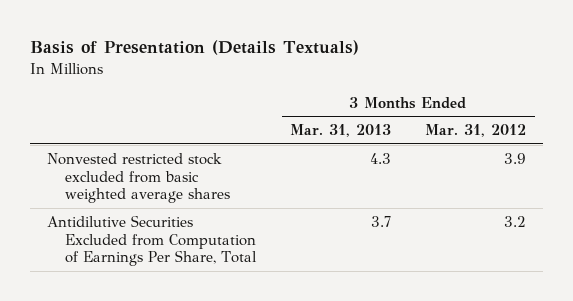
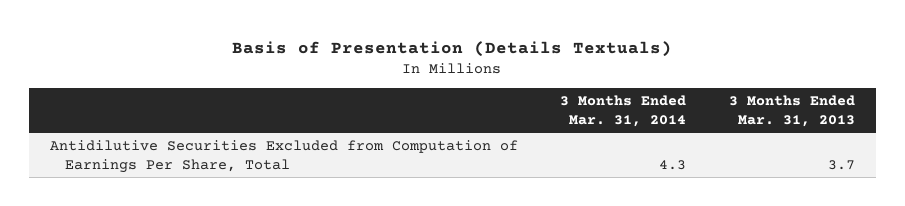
[425,124,527,138] Mar. 31, 2012 -> none
none -> [560,94,687,128] 3 Months Ended Mar. 31, 2014
[46,152,230,204] Nonvested restricted stock excluded from basic weighted average shares -> none

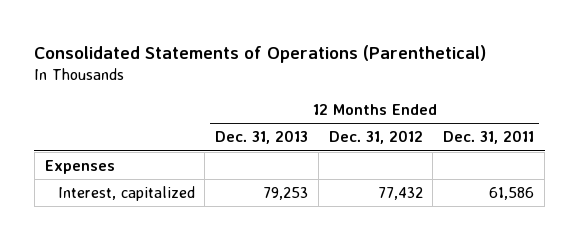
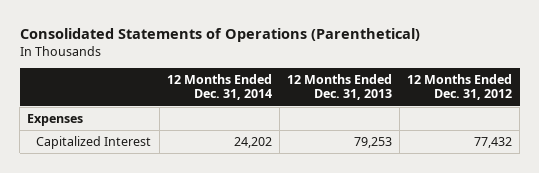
[443,130,535,145] Dec. 31, 2011 -> none
none -> [166,74,272,101] 12 Months Ended Dec. 31, 2014
[57,186,195,202] Interest, capitalized -> [36,136,152,150] Capitalized Interest

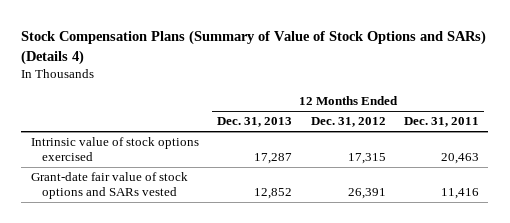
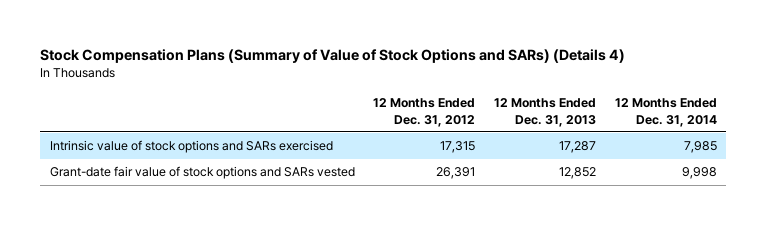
[403,117,479,128] Dec. 31, 2011 -> none
none -> [614,98,717,127] 12 Months Ended Dec. 31, 2014
[30,137,199,162] Intrinsic value of stock options exercised -> [49,140,333,154] Intrinsic value of stock options and SARs exercised

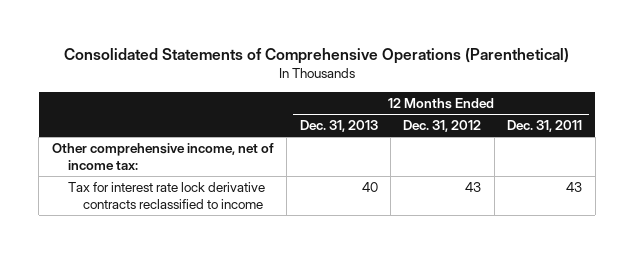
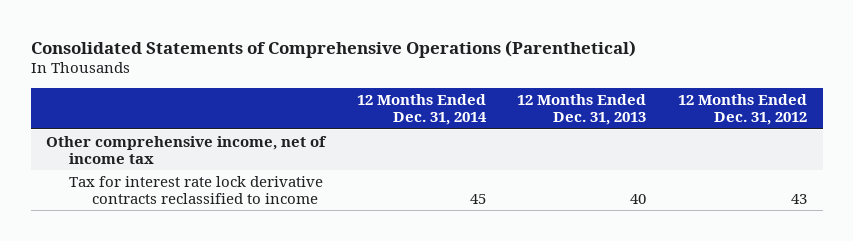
[507,119,583,132] Dec. 31, 2011 -> none
none -> [356,94,487,126] 12 Months Ended Dec. 31, 2014
[51,142,274,170] Other comprehensive income, net of income tax: -> [46,135,328,165] Other comprehensive income, net of income tax

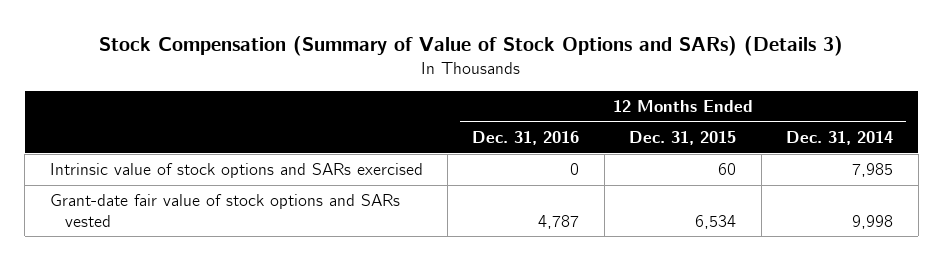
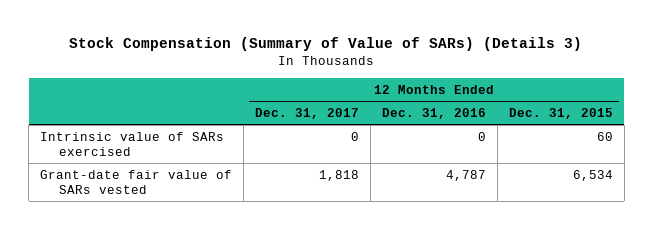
[99,36,844,57] Stock Compensation (Summary of Value of Stock Options and SARs) (Details 3) -> [69,37,583,52] Stock Compensation (Summary of Value of SARs) (Details 3)
[786,131,894,146] Dec. 31, 2014 -> none
none -> [255,107,360,119] Dec. 31, 2017
[49,163,423,179] Intrinsic value of stock options and SARs exercised -> [40,131,225,157] Intrinsic value of SARs exercised
[49,194,400,227] Grant-date fair value of stock options and SARs vested -> [40,169,233,195] Grant-date fair value of SARs vested

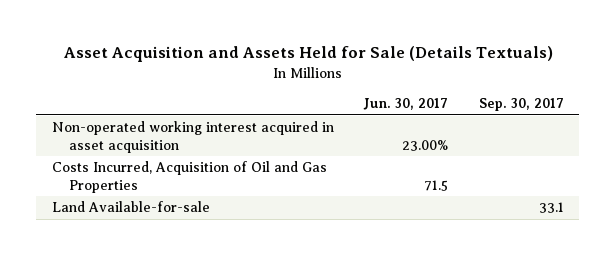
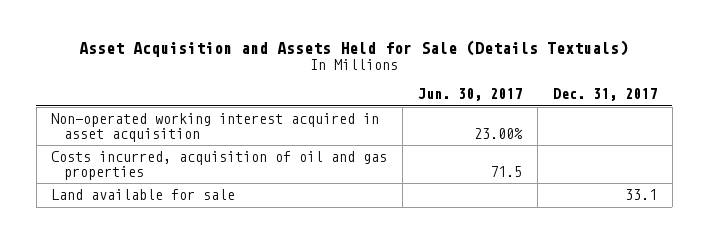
[478,98,564,112] Sep. 30, 2017 -> none
none -> [552,88,657,102] Dec. 31, 2017
[51,161,327,193] Costs Incurred, Acquisition of Oil and Gas Properties -> [51,151,388,180] Costs incurred, acquisition of oil and gas properties
[51,201,210,213] Land Available-for-sale -> [51,189,236,201] Land available for sale

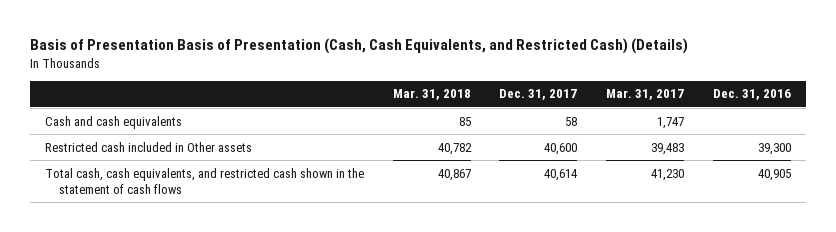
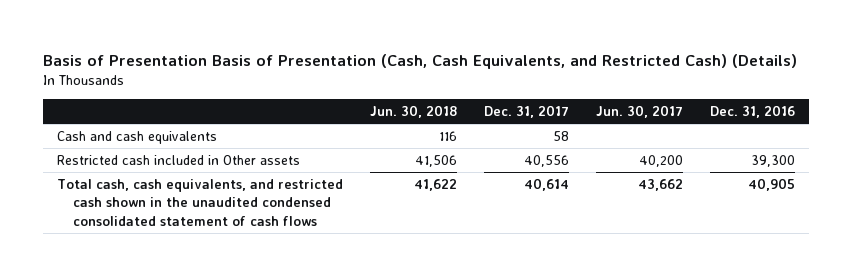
[392,89,471,101] Mar. 31, 2018 -> none
[606,89,685,101] Mar. 31, 2017 -> none
none -> [370,104,458,118] Jun. 30, 2018
none -> [596,104,684,118] Jun. 30, 2017
[544,142,578,155] 40,600 -> [524,154,570,167] 40,556
[44,167,364,194] Total cash, cash equivalents, and restricted cash shown in the statement of cash flows -> [56,178,343,226] Total cash, cash equivalents, and restricted cash shown in the unaudited condensed consolidated statement of cash flows

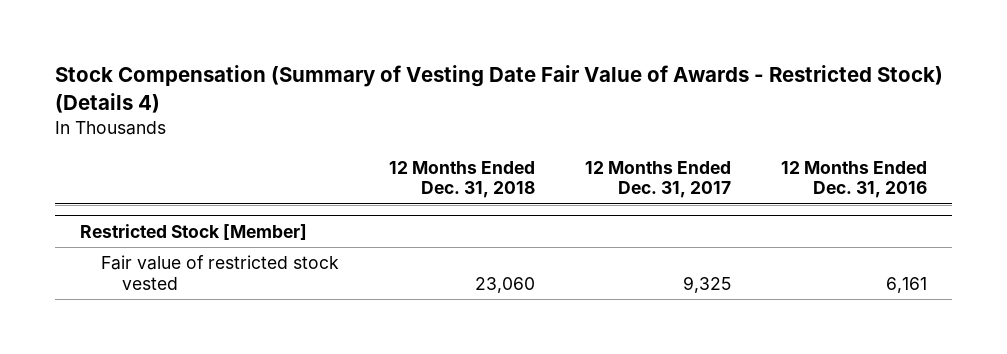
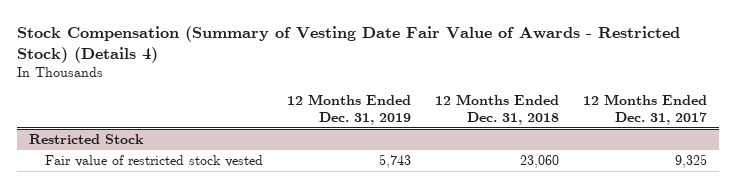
[781,160,928,199] 12 Months Ended Dec. 31, 2016 -> none
none -> [287,94,412,125] 12 Months Ended Dec. 31, 2019
[80,223,308,240] Restricted Stock [Member] -> [29,134,145,145] Restricted Stock

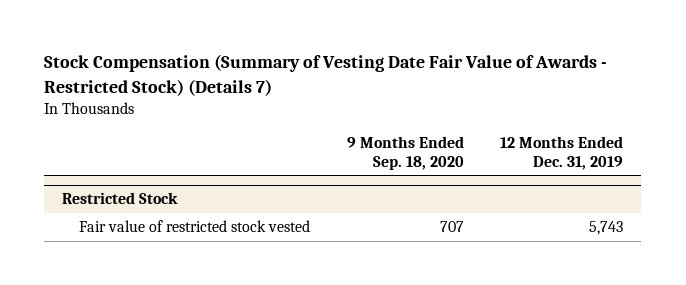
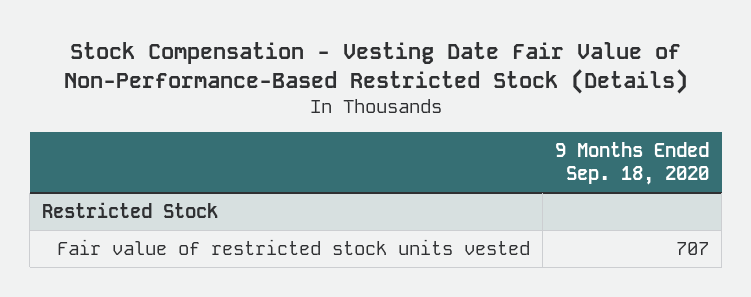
[44,54,608,96] Stock Compensation (Summary of Vesting Date Fair Value of Awards - Restricted Stock) (Details 7) -> [63,41,688,94] Stock Compensation - Vesting Date Fair Value of Non-Performance-Based Restricted Stock (Details)
[500,136,624,170] 12 Months Ended Dec. 31, 2019 -> none
[79,220,311,233] Fair value of restricted stock vested -> [57,239,531,256] Fair value of restricted stock units vested

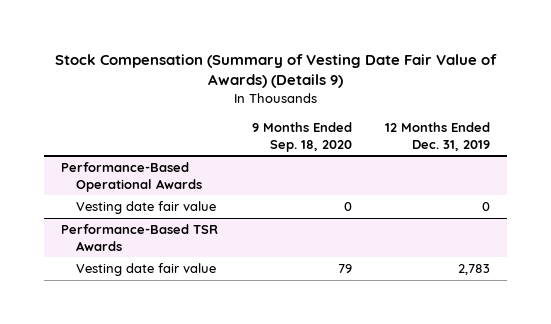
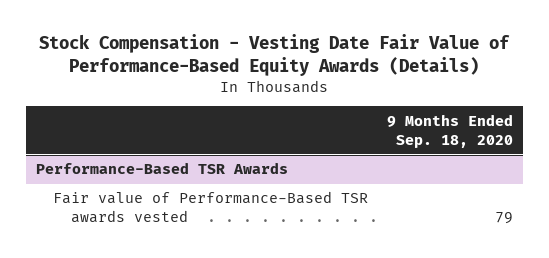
[54,53,497,89] Stock Compensation (Summary of Vesting Date Fair Value of Awards) (Details 9) -> [39,33,511,76] Stock Compensation - Vesting Date Fair Value of Performance-Based Equity Awards (Details)
[385,122,491,151] 12 Months Ended Dec. 31, 2019 -> none
[61,162,202,192] Performance-Based Operational Awards -> none
[75,201,216,215] Vesting date fair value -> none
[75,263,216,277] Vesting date fair value -> [53,191,369,224] Fair value of Performance-Based TSR awards vested

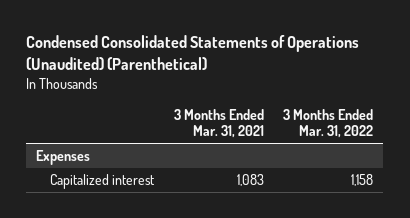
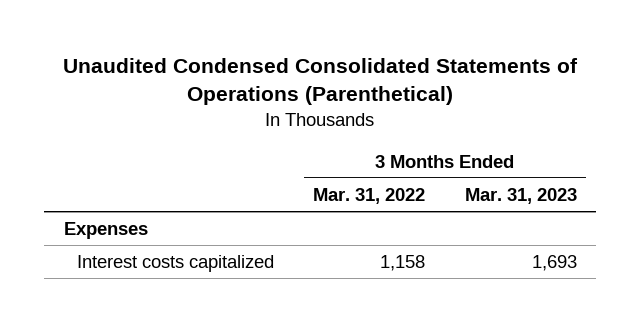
[26,34,360,70] Condensed Consolidated Statements of Operations (Unaudited) (Parenthetical) -> [63,57,579,106] Unaudited Condensed Consolidated Statements of Operations (Parenthetical)
[173,108,264,139] 3 Months Ended Mar. 31, 2021 -> none
none -> [464,187,577,204] Mar. 31, 2023
[49,174,155,190] Capitalized interest -> [77,254,275,272] Interest costs capitalized

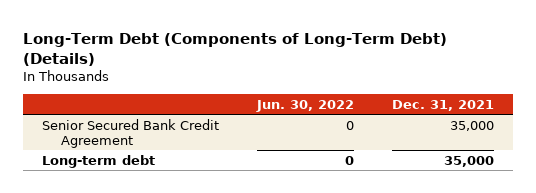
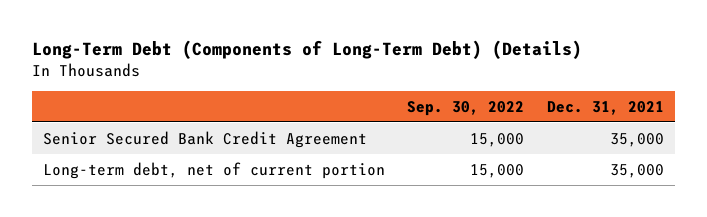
[255,100,354,113] Jun. 30, 2022 -> none
none -> [407,100,525,116] Sep. 30, 2022
[42,154,156,168] Long-term debt -> [42,161,385,179] Long-term debt, net of current portion

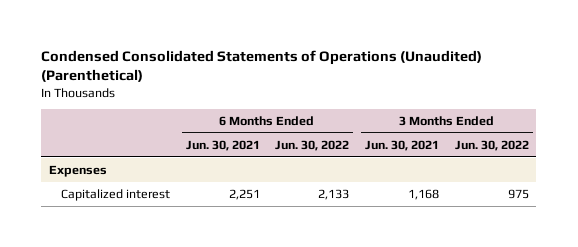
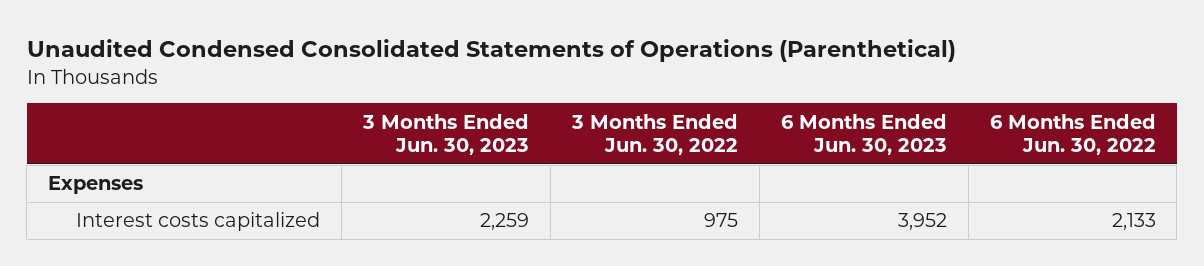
[41,49,483,82] Condensed Consolidated Statements of Operations (Unaudited) (Parenthetical) -> [26,39,956,63] Unaudited Condensed Consolidated Statements of Operations (Parenthetical)
[185,139,260,151] Jun. 30, 2021 -> none
[364,139,439,151] Jun. 30, 2021 -> none
none -> [362,113,530,155] 3 Months Ended Jun. 30, 2023
none -> [780,113,947,155] 6 Months Ended Jun. 30, 2023
[60,188,170,201] Capitalized interest -> [76,212,321,232] Interest costs capitalized

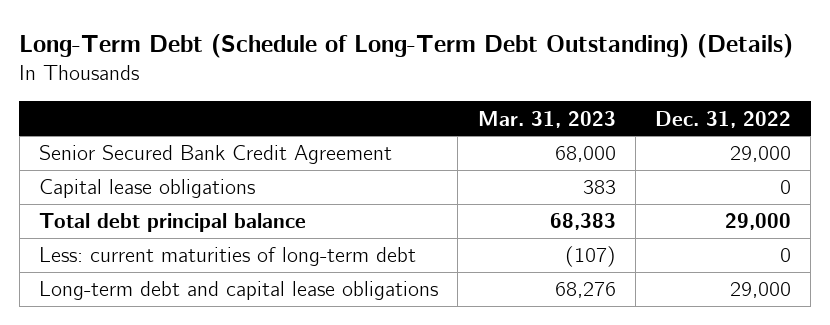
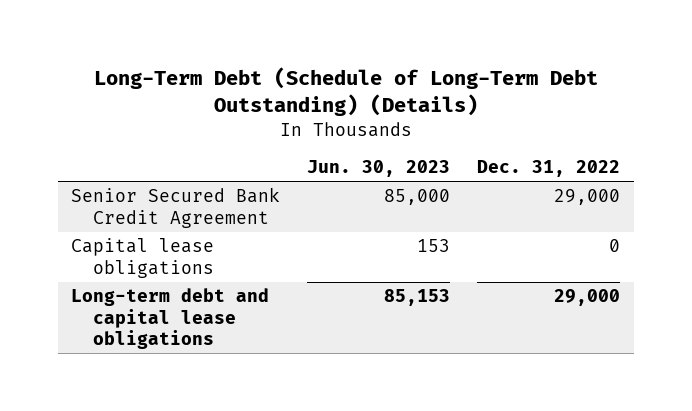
[477,110,616,128] Mar. 31, 2023 -> none
none -> [307,160,451,178] Jun. 30, 2023
[39,213,307,233] Total debt principal balance -> none
[39,247,417,267] Less: current maturities of long-term debt -> none

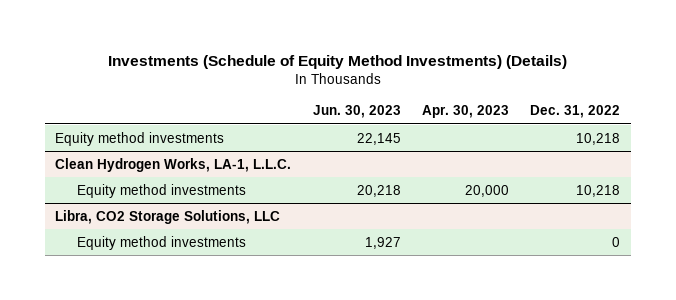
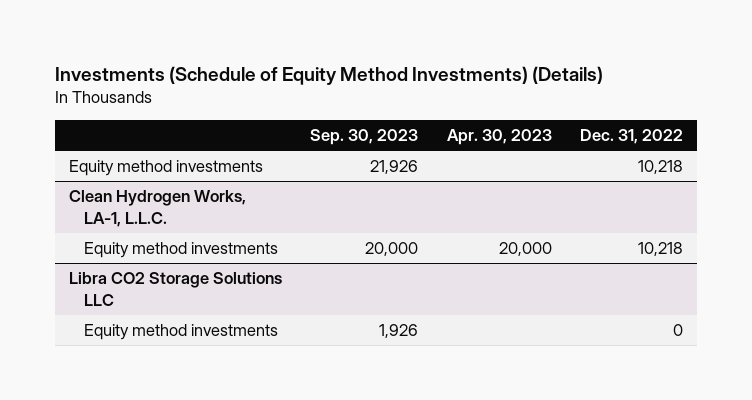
[312,105,401,119] Jun. 30, 2023 -> none
none -> [310,128,419,145] Sep. 30, 2023
[55,209,281,224] Libra, CO2 Storage Solutions, LLC -> [68,272,282,306] Libra CO2 Storage Solutions LLC

